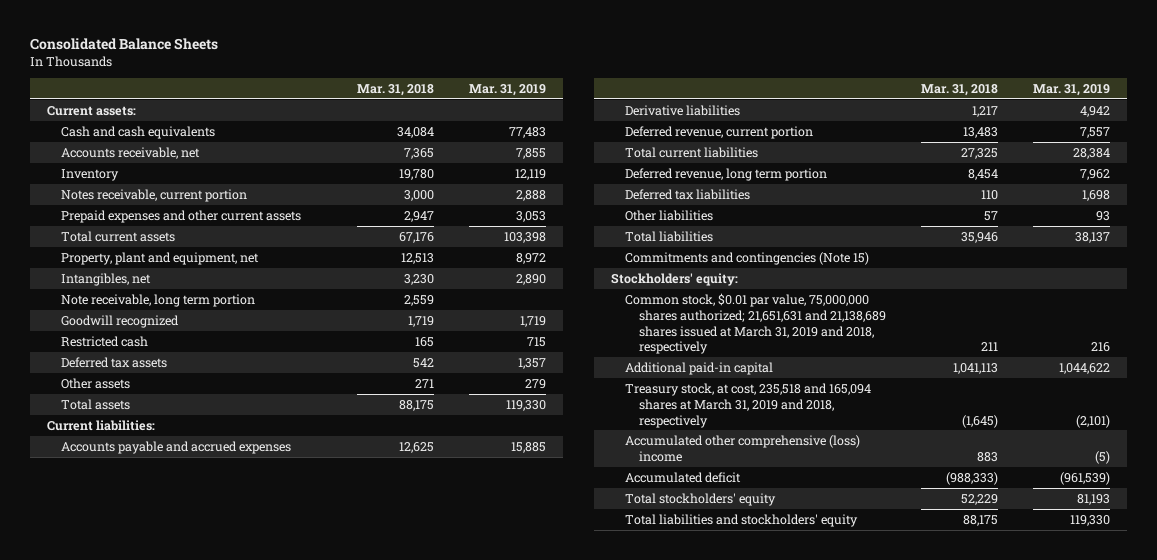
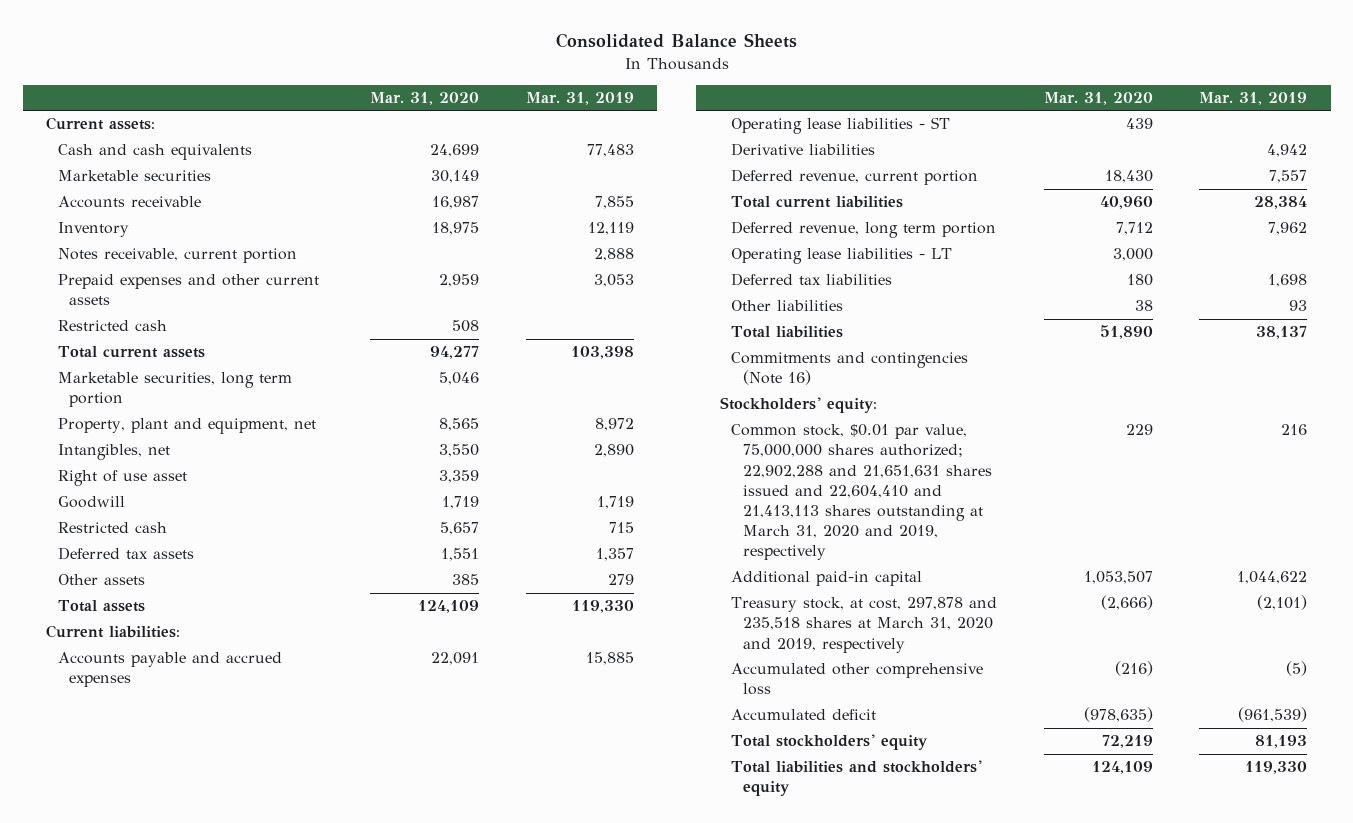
[357,83,435,96] Mar. 31, 2018 -> none
none -> [370,91,480,105] Mar. 31, 2020
none -> [57,170,211,182] Marketable securities
[61,146,201,159] Accounts receivable, net -> [57,196,201,209] Accounts receivable
none -> [57,320,167,332] Restricted cash
none -> [57,372,292,408] Marketable securities, long term portion
[61,293,256,307] Note receivable, long term portion -> none
none -> [57,470,187,487] Right of use asset
[61,314,180,328] Goodwill recognized -> [57,496,125,509] Goodwill
none -> [731,117,951,135] Operating lease liabilities - ST
none -> [731,248,953,265] Operating lease liabilities - LT
[625,251,870,265] Commitments and contingencies (Note 15) -> [731,352,969,386] Commitments and contingencies (Note 16)
[625,292,887,355] Common stock, $0.01 par value, 75,000,000 shares authorized; 21,651,631 and 21,138,689 shares issued at March 31, 2019 and 2018, respectively -> [731,424,992,561] Common stock, $0.01 par value, 75,000,000 shares authorized; 22,902,288 and 21,651,631 shares issued and 22,604,410 and 21,413,113 shares outstanding at March 31, 2020 and 2019, respectively
[625,382,872,428] Treasury stock, at cost, 235,518 and 165,094 shares at March 31, 2019 and 2018, respectively -> [731,597,998,653] Treasury stock, at cost, 297,878 and 235,518 shares at March 31, 2020 and 2019, respectively
[625,434,861,462] Accumulated other comprehensive (loss) income -> [731,663,984,696] Accumulated other comprehensive loss

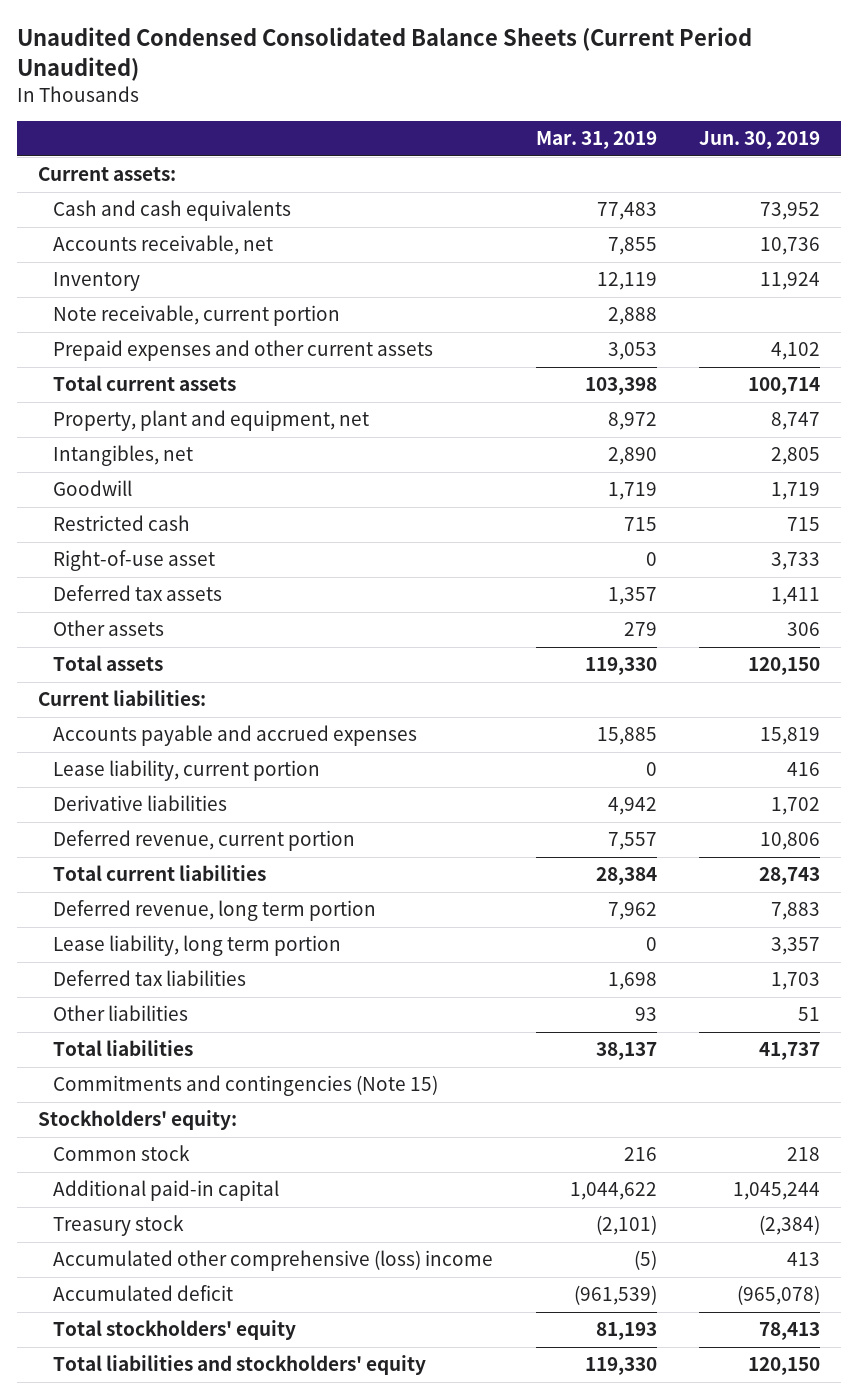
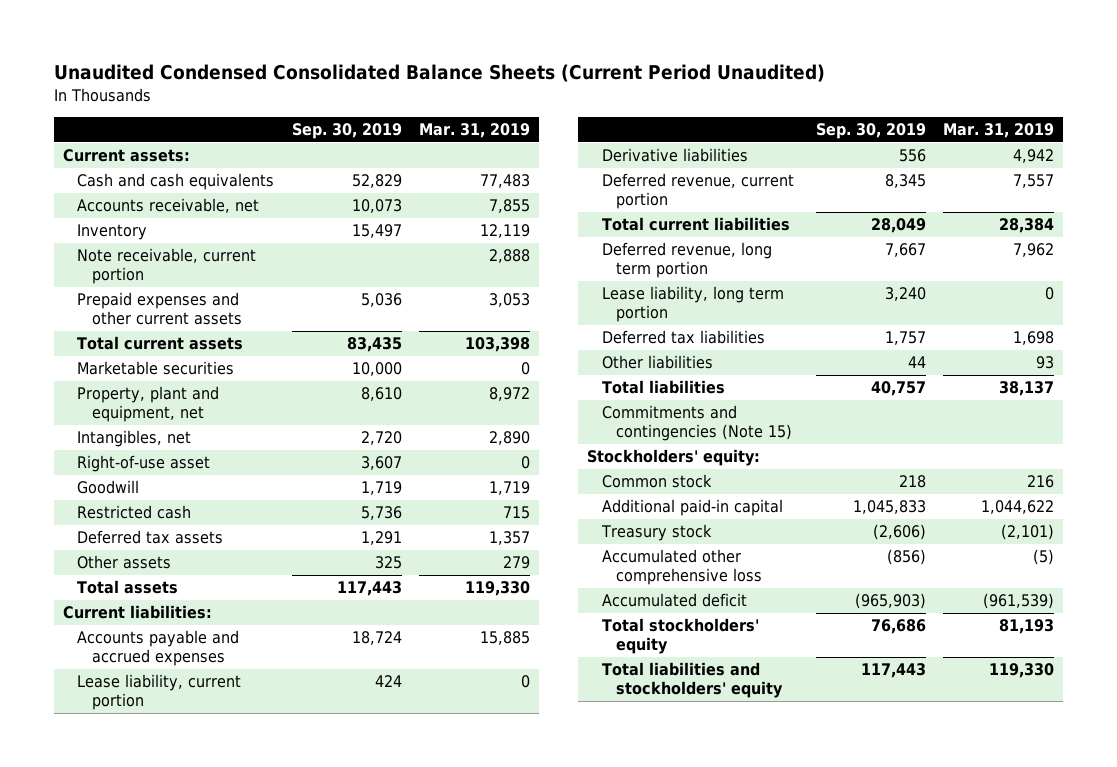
[699,131,821,150] Jun. 30, 2019 -> none
none -> [291,122,402,139] Sep. 30, 2019
none -> [77,361,235,376] Marketable securities
[53,550,216,572] Right-of-use asset -> [77,455,211,473] Right-of-use asset
[53,1250,494,1272] Accumulated other comprehensive (loss) income -> [601,549,763,586] Accumulated other comprehensive loss

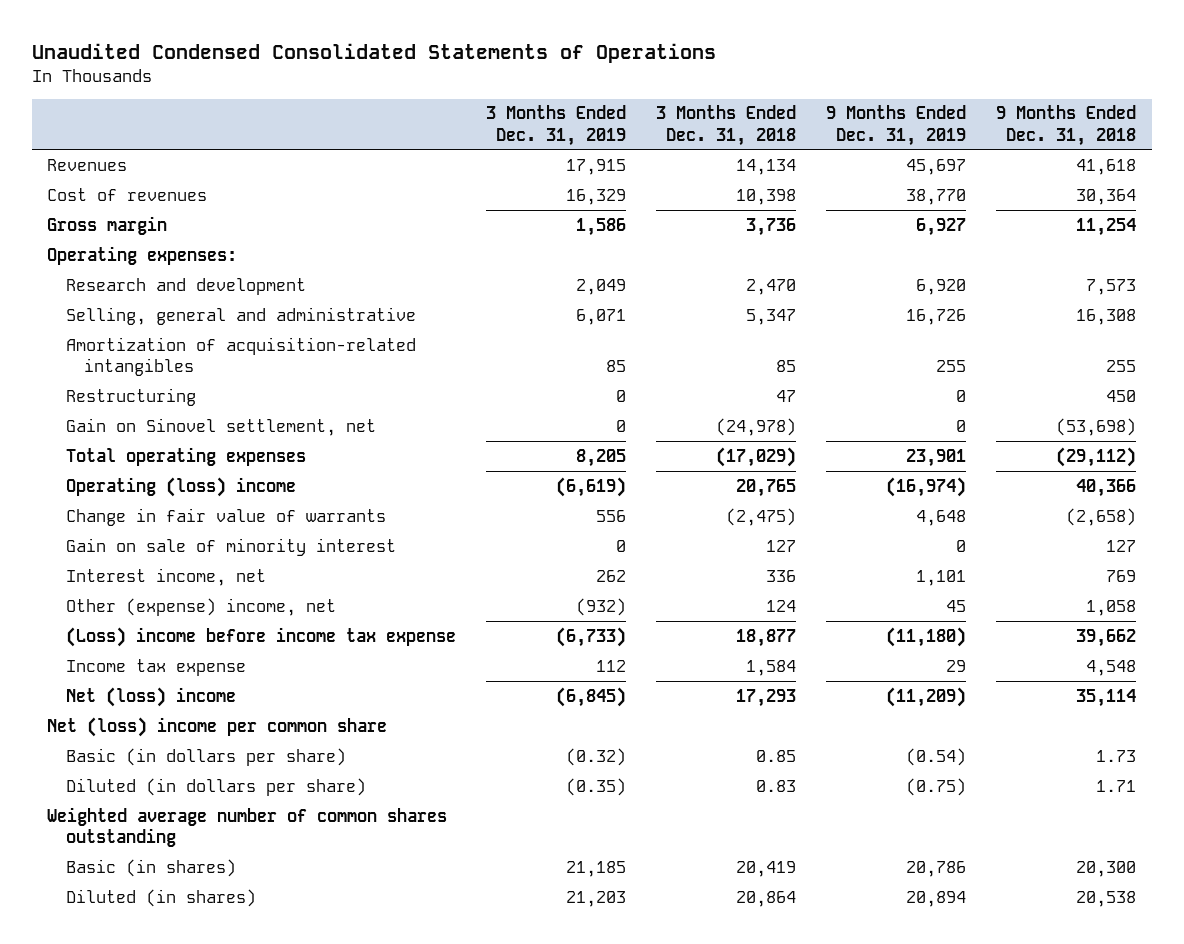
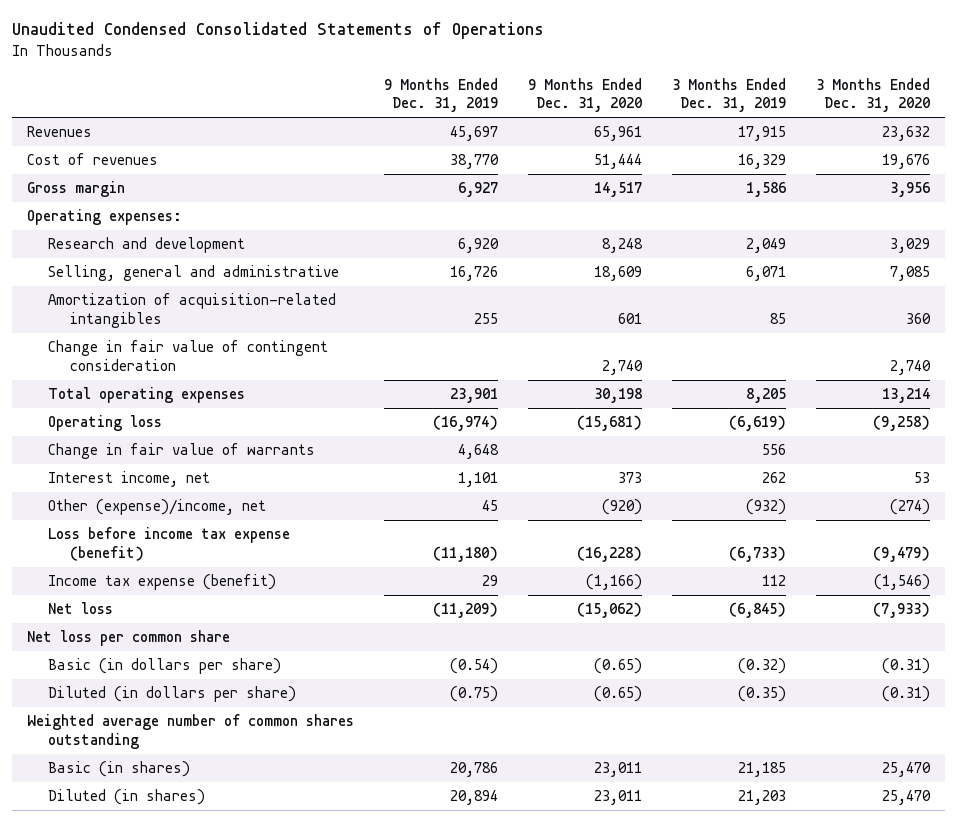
[655,105,796,146] 3 Months Ended Dec. 31, 2018 -> none
[996,105,1137,146] 9 Months Ended Dec. 31, 2018 -> none
none -> [528,77,643,113] 9 Months Ended Dec. 31, 2020
none -> [816,77,931,113] 3 Months Ended Dec. 31, 2020
[65,387,196,406] Restructuring -> none
[65,417,376,436] Gain on Sinovel settlement, net -> none
none -> [48,340,329,371] Change in fair value of contingent consideration
[65,476,296,497] Operating (loss) income -> [48,415,163,432] Operating loss
[65,537,396,556] Gain on sale of minority interest -> none
[65,597,336,616] Other (expense) income, net -> [48,499,267,516] Other (expense)/income, net
[65,626,456,647] (Loss) income before income tax expense -> [48,527,291,561] Loss before income tax expense (benefit)
[65,658,246,676] Income tax expense -> [48,574,277,591] Income tax expense (benefit)
[65,686,236,707] Net (loss) income -> [48,602,114,615] Net loss
[47,716,388,737] Net (loss) income per common share -> [27,630,231,647] Net loss per common share

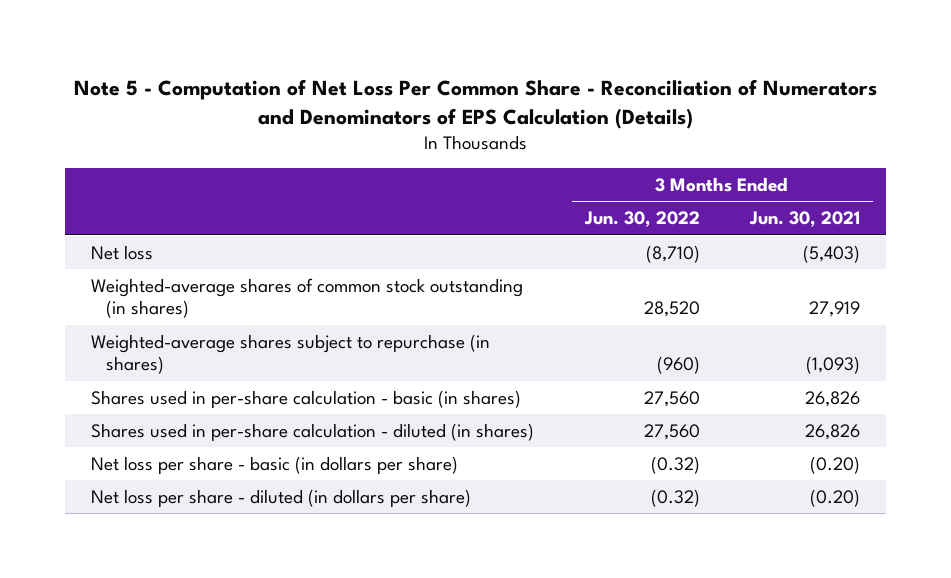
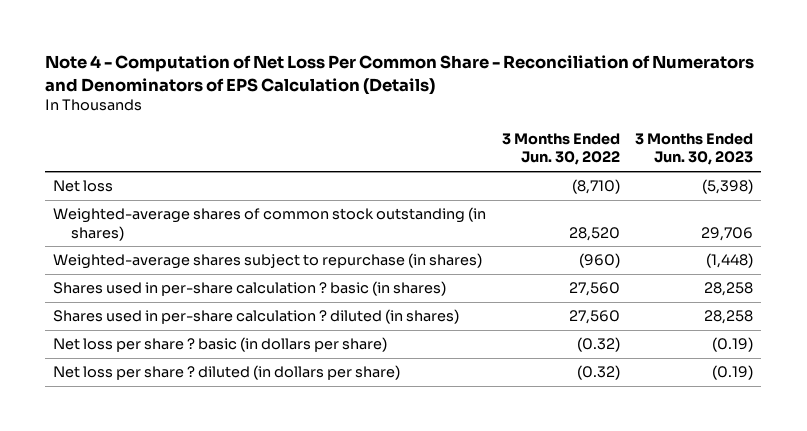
[73,78,877,129] Note 5 - Computation of Net Loss Per Common Share - Reconciliation of Numerators and Denominators of EPS Calculation (Details) -> [45,55,755,95] Note 4 - Computation of Net Loss Per Common Share - Reconciliation of Numerators and Denominators of EPS Calculation (Details)
[749,211,861,228] Jun. 30, 2021 -> none
none -> [635,133,754,166] 3 Months Ended Jun. 30, 2023
[90,389,521,408] Shares used in per-share calculation - basic (in shares) -> [53,281,447,297] Shares used in per-share calculation ? basic (in shares)
[90,422,534,441] Shares used in per-share calculation - diluted (in shares) -> [53,309,460,325] Shares used in per-share calculation ? diluted (in shares)
[90,455,458,474] Net loss per share - basic (in dollars per share) -> [53,337,388,353] Net loss per share ? basic (in dollars per share)
[90,488,471,507] Net loss per share - diluted (in dollars per share) -> [53,365,401,381] Net loss per share ? diluted (in dollars per share)

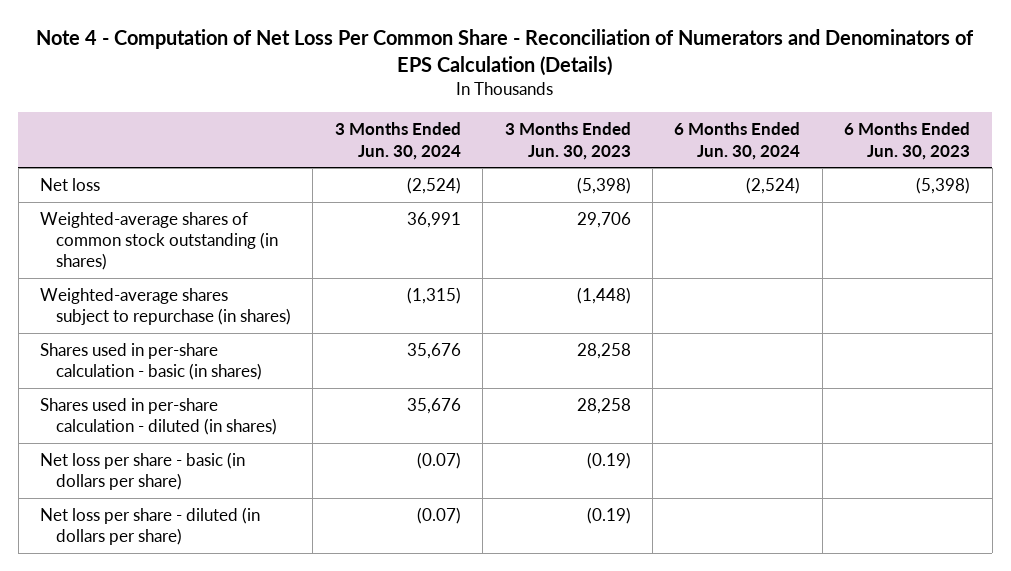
[501,133,620,166] 3 Months Ended Jun. 30, 2022 -> none
none -> [334,122,461,160] 3 Months Ended Jun. 30, 2024
none -> [674,122,801,160] 6 Months Ended Jun. 30, 2024
none -> [844,122,971,160] 6 Months Ended Jun. 30, 2023
[53,281,447,297] Shares used in per-share calculation ? basic (in shares) -> [40,343,262,381] Shares used in per-share calculation - basic (in shares)
[53,309,460,325] Shares used in per-share calculation ? diluted (in shares) -> [40,398,277,436] Shares used in per-share calculation - diluted (in shares)
[53,337,388,353] Net loss per share ? basic (in dollars per share) -> [40,452,246,491] Net loss per share - basic (in dollars per share)
[53,365,401,381] Net loss per share ? diluted (in dollars per share) -> [40,507,261,546] Net loss per share - diluted (in dollars per share)

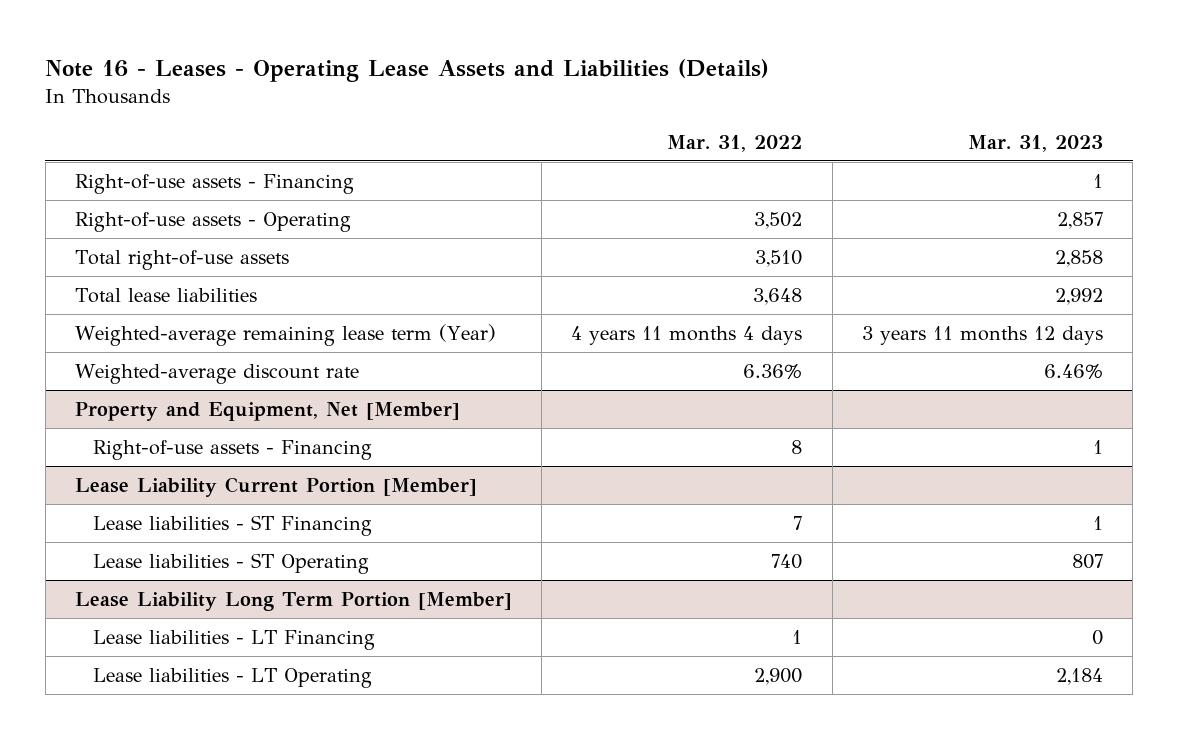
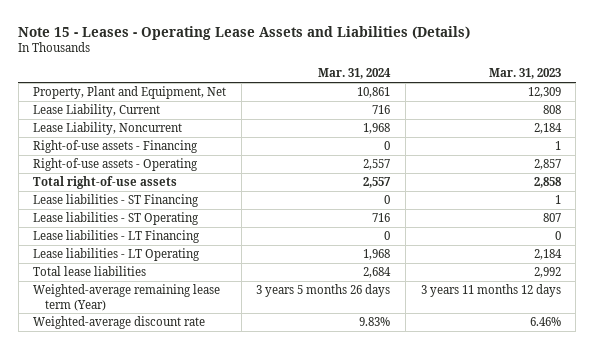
[45,59,770,83] Note 16 - Leases - Operating Lease Assets and Liabilities (Details) -> [18,25,471,40] Note 15 - Leases - Operating Lease Assets and Liabilities (Details)
[667,134,803,152] Mar. 31, 2022 -> none
none -> [318,68,392,80] Mar. 31, 2024
none -> [33,86,227,100] Property, Plant and Equipment, Net
none -> [33,104,161,118] Lease Liability, Current
none -> [33,122,183,136] Lease Liability, Noncurrent
[74,401,460,421] Property and Equipment, Net [Member] -> none
[92,439,372,460] Right-of-use assets - Financing -> none
[74,476,477,497] Lease Liability Current Portion [Member] -> none
[74,591,512,611] Lease Liability Long Term Portion [Member] -> none
[74,287,257,303] Total lease liabilities -> [33,266,147,277] Total lease liabilities
[74,323,496,346] Weighted-average remaining lease term (Year) -> [33,284,221,311] Weighted-average remaining lease term (Year)
[74,363,359,384] Weighted-average discount rate -> [33,316,206,330] Weighted-average discount rate

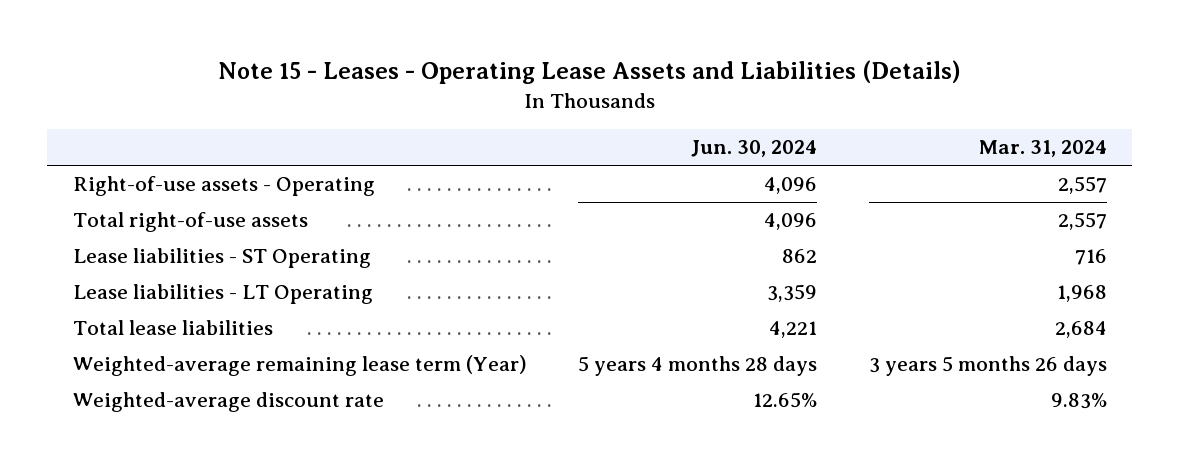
[488,68,561,80] Mar. 31, 2023 -> none
none -> [691,140,818,158] Jun. 30, 2024
[33,86,227,100] Property, Plant and Equipment, Net -> none
[33,104,161,118] Lease Liability, Current -> none
[33,122,183,136] Lease Liability, Noncurrent -> none
[33,140,199,154] Right-of-use assets - Financing -> none
[33,194,200,208] Lease liabilities - ST Financing -> none
[33,230,201,244] Lease liabilities - LT Financing -> none

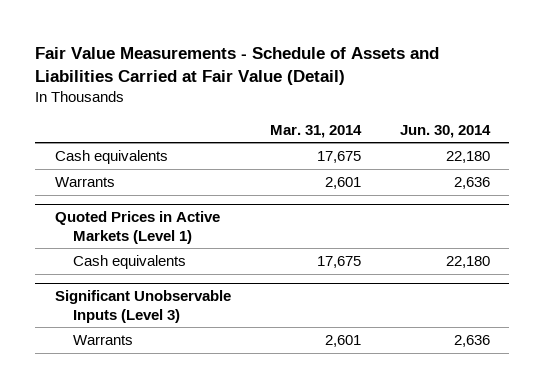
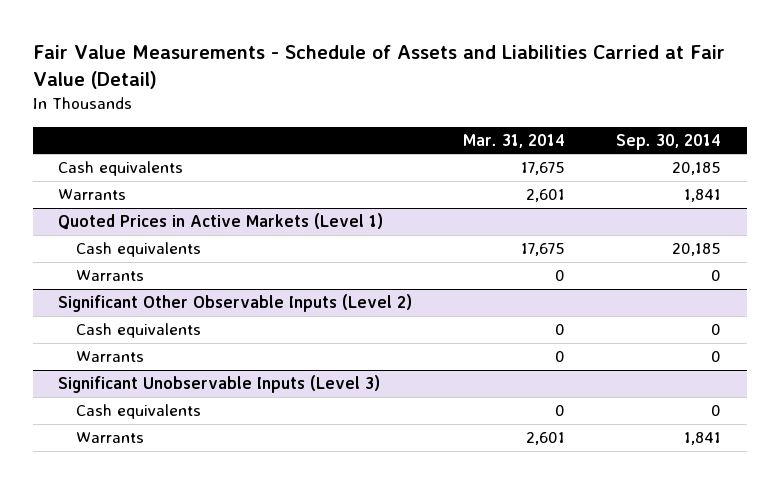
[399,124,491,138] Jun. 30, 2014 -> none
none -> [616,133,722,150] Sep. 30, 2014
none -> [76,270,145,282] Warrants
none -> [58,294,413,313] Significant Other Observable Inputs (Level 2)
none -> [76,323,202,339] Cash equivalents
none -> [76,351,145,363] Warrants
none -> [76,404,202,420] Cash equivalents

